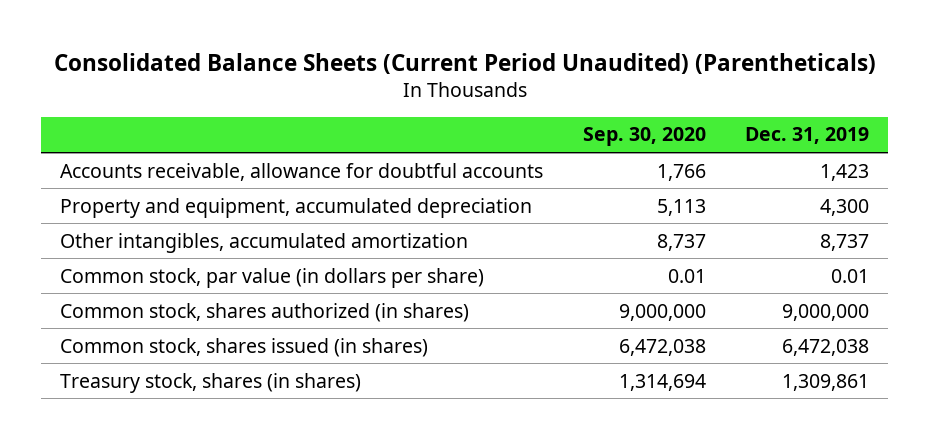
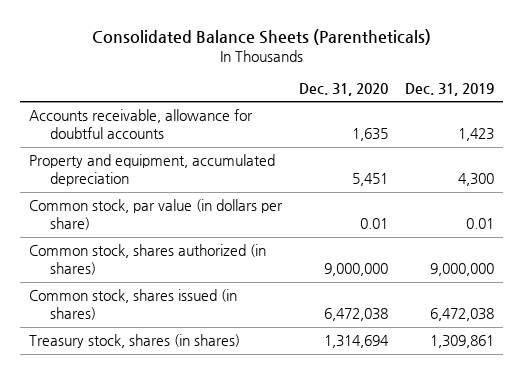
[53,52,876,74] Consolidated Balance Sheets (Current Period Unaudited) (Parentheticals) -> [91,28,431,45] Consolidated Balance Sheets (Parentheticals)
[582,127,706,147] Sep. 30, 2020 -> none
none -> [299,82,389,96] Dec. 31, 2020
[60,232,469,253] Other intangibles, accumulated amortization -> none

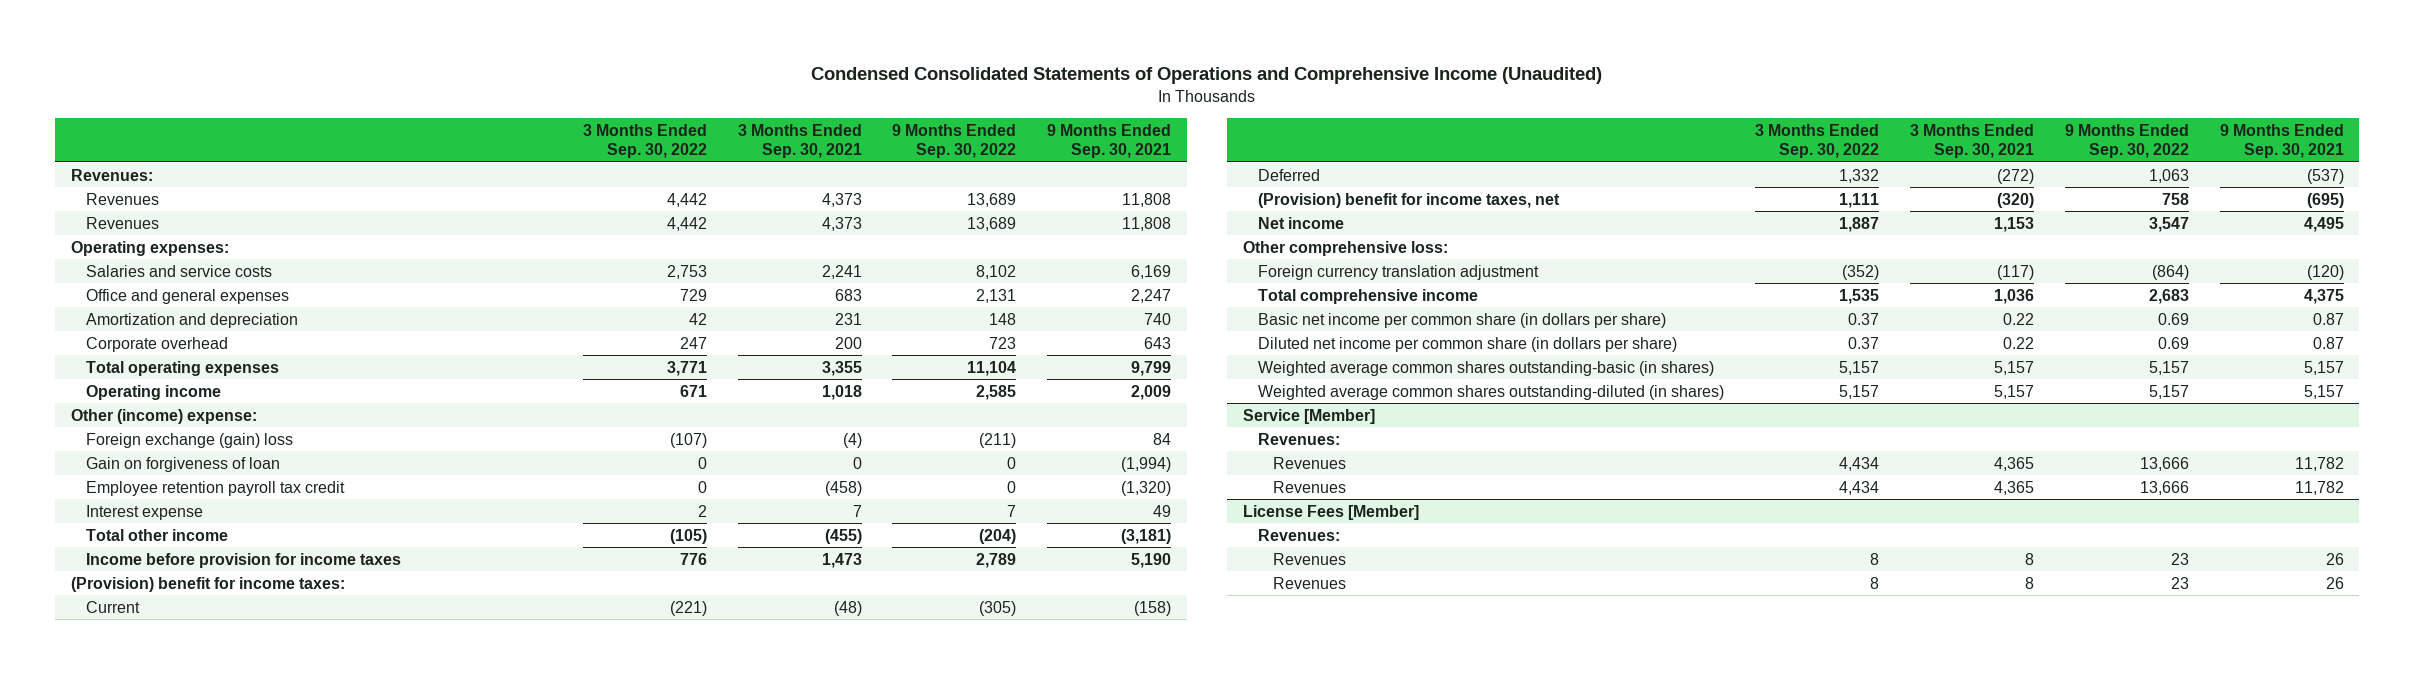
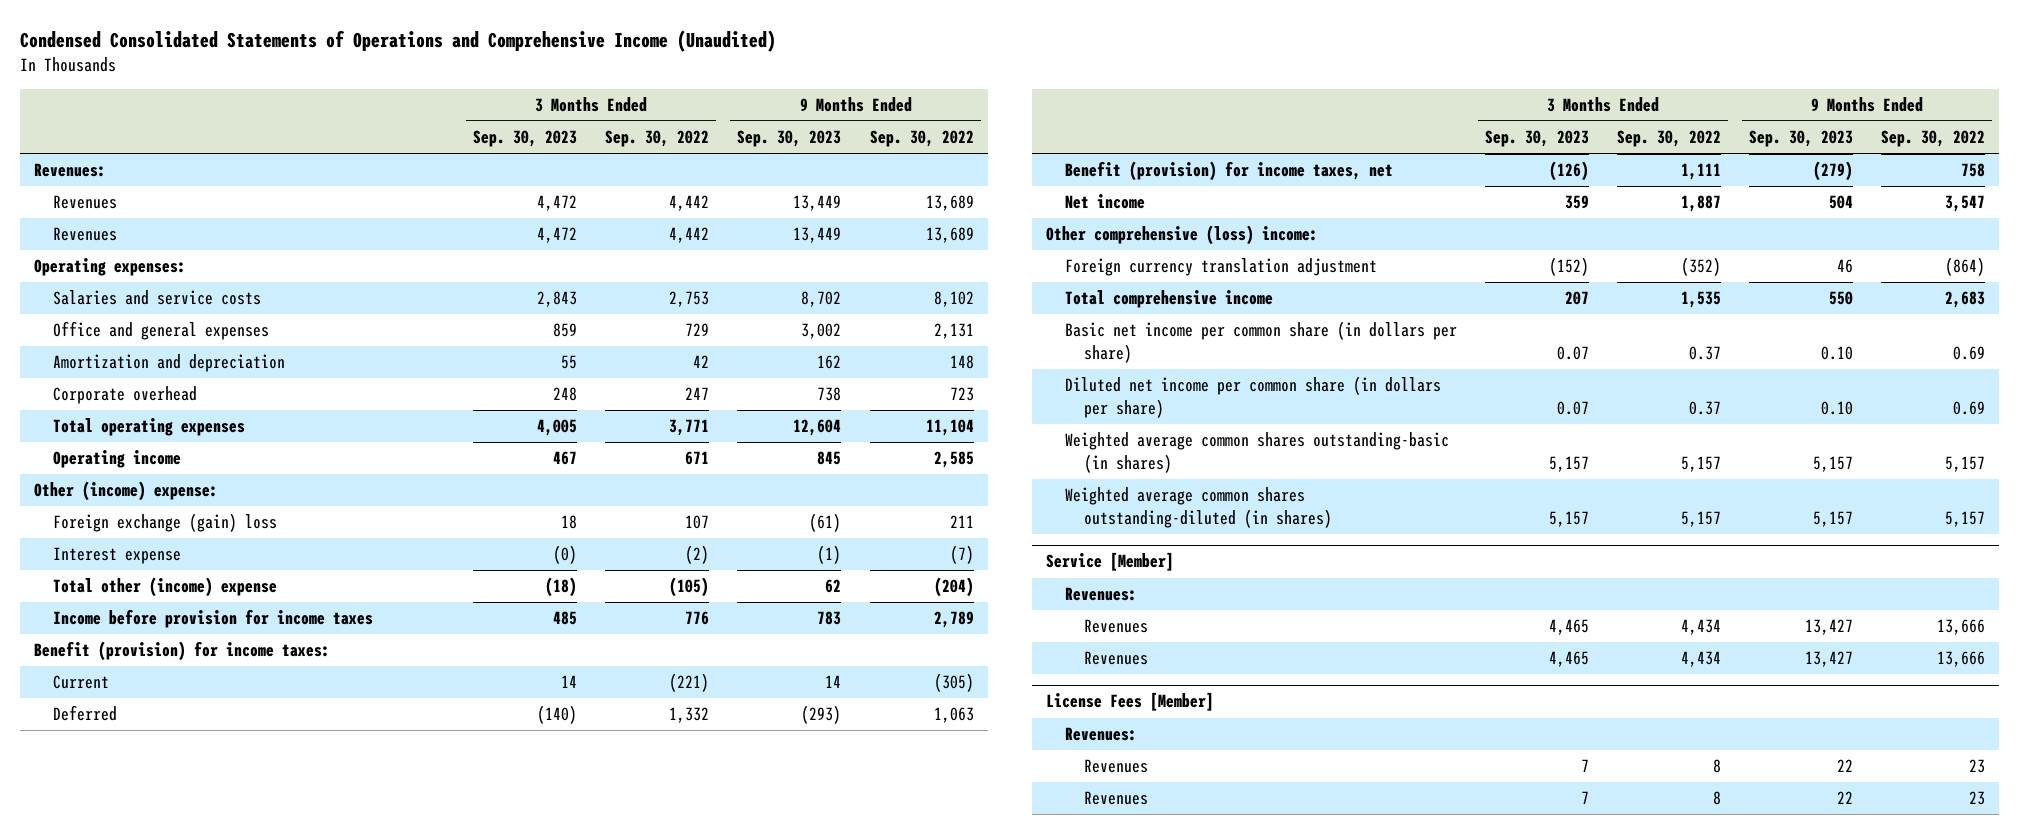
[737,123,862,158] 3 Months Ended Sep. 30, 2021 -> none
[1047,123,1172,158] 9 Months Ended Sep. 30, 2021 -> none
none -> [473,130,578,148] Sep. 30, 2023
none -> [737,130,842,148] Sep. 30, 2023
[85,456,280,472] Gain on forgiveness of loan -> none
[85,480,345,496] Employee retention payroll tax credit -> none
[669,432,707,448] (107) -> [685,515,710,530] 107
[979,432,1017,448] (211) -> [949,515,974,529] 211
[697,504,707,517] 2 -> [685,545,710,565] (2)
[1007,504,1017,517] 7 -> [949,545,974,565] (7)
[85,528,228,541] Total other income -> [53,577,278,598] Total other (income) expense
[70,576,345,592] (Provision) benefit for income taxes: -> [34,641,331,662] Benefit (provision) for income taxes:
[1257,192,1560,208] (Provision) benefit for income taxes, net -> [1064,161,1393,182] Benefit (provision) for income taxes, net
[1242,240,1448,256] Other comprehensive loss: -> [1045,225,1318,246] Other comprehensive (loss) income:

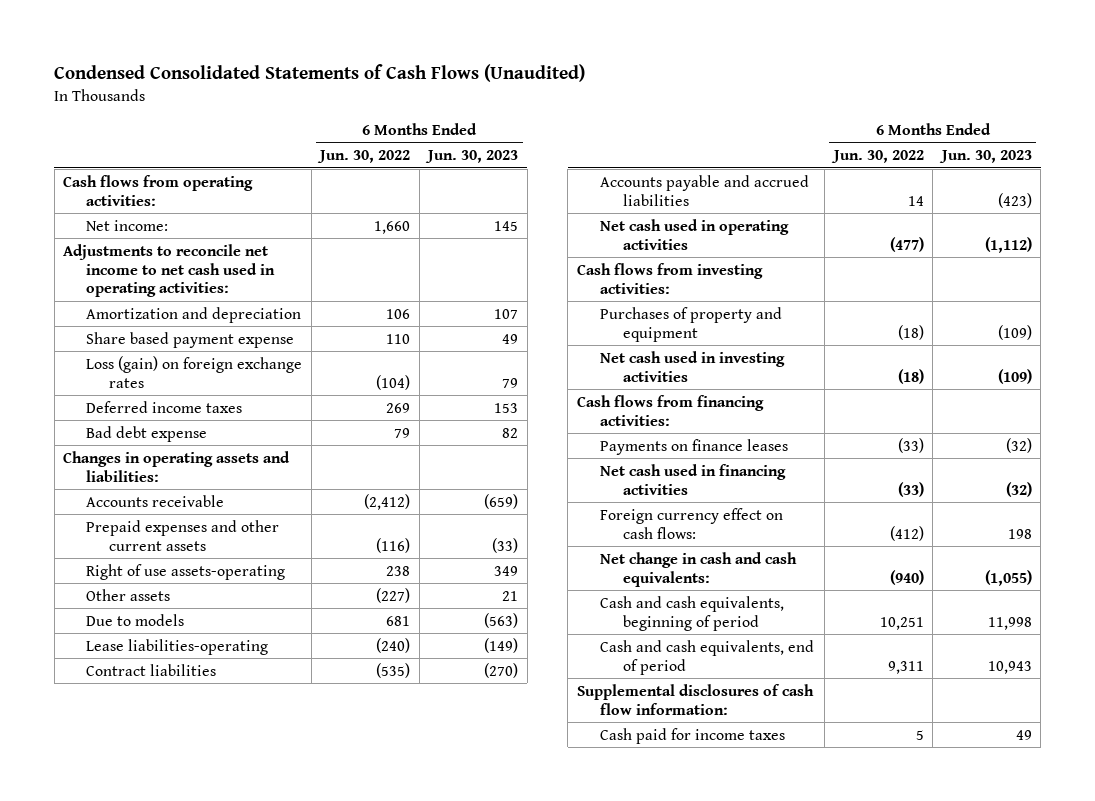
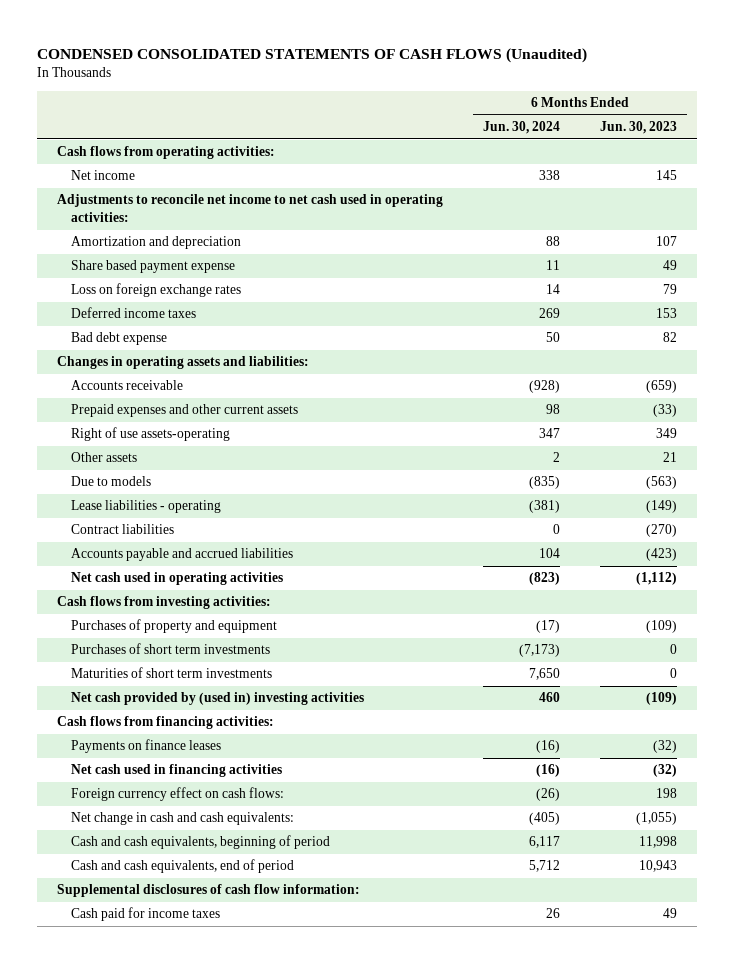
[54,64,586,83] Condensed Consolidated Statements of Cash Flows (Unaudited) -> [37,47,588,63] CONDENSED CONSOLIDATED STATEMENTS OF CASH FLOWS (Unaudited)
[317,149,411,163] Jun. 30, 2022 -> none
none -> [483,121,561,135] Jun. 30, 2024
[86,219,169,231] Net income: -> [70,170,135,181] Net income
[86,355,303,388] Loss (gain) on foreign exchange rates -> [70,283,241,298] Loss on foreign exchange rates
[86,638,269,655] Lease liabilities-operating -> [70,500,221,514] Lease liabilities - operating
none -> [70,643,270,655] Purchases of short term investments
none -> [70,667,272,679] Maturities of short term investments
[599,350,785,382] Net cash used in investing activities -> [70,692,364,706] Net cash provided by (used in) investing activities

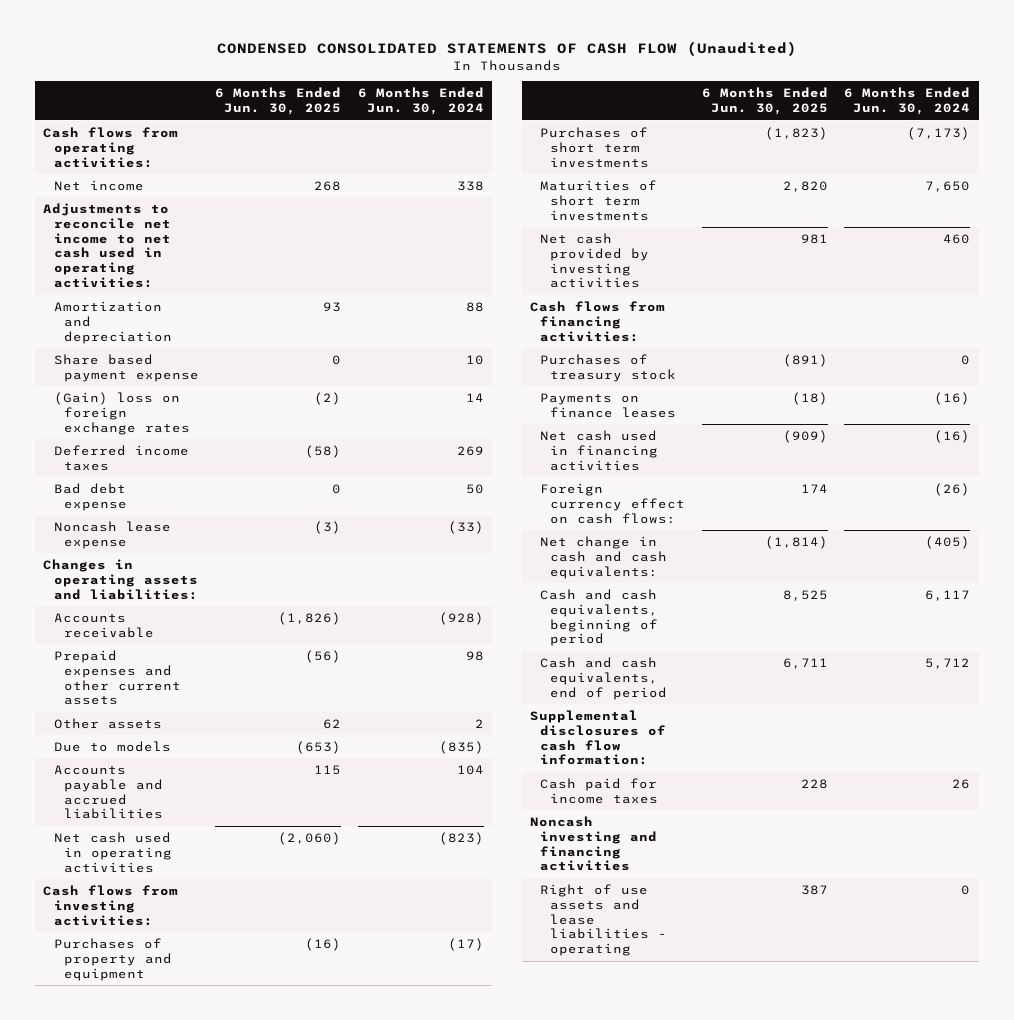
[37,47,588,63] CONDENSED CONSOLIDATED STATEMENTS OF CASH FLOWS (Unaudited) -> [216,41,797,57] CONDENSED CONSOLIDATED STATEMENTS OF CASH FLOW (Unaudited)
[600,121,678,135] Jun. 30, 2023 -> none
none -> [215,87,342,116] 6 Months Ended Jun. 30, 2025
[546,260,561,271] 11 -> [465,354,484,365] 10
[70,283,241,298] Loss on foreign exchange rates -> [53,391,190,435] (Gain) loss on foreign exchange rates
none -> [53,520,171,549] Noncash lease expense
[70,427,230,442] Right of use assets-operating -> none
[70,500,221,514] Lease liabilities - operating -> none
[70,524,174,535] Contract liabilities -> none
[70,692,364,706] Net cash provided by (used in) investing activities -> [540,232,650,289] Net cash provided by investing activities
none -> [540,353,677,382] Purchases of treasury stock
none -> [529,815,658,872] Noncash investing and financing activities
none -> [540,883,668,957] Right of use assets and lease liabilities - operating

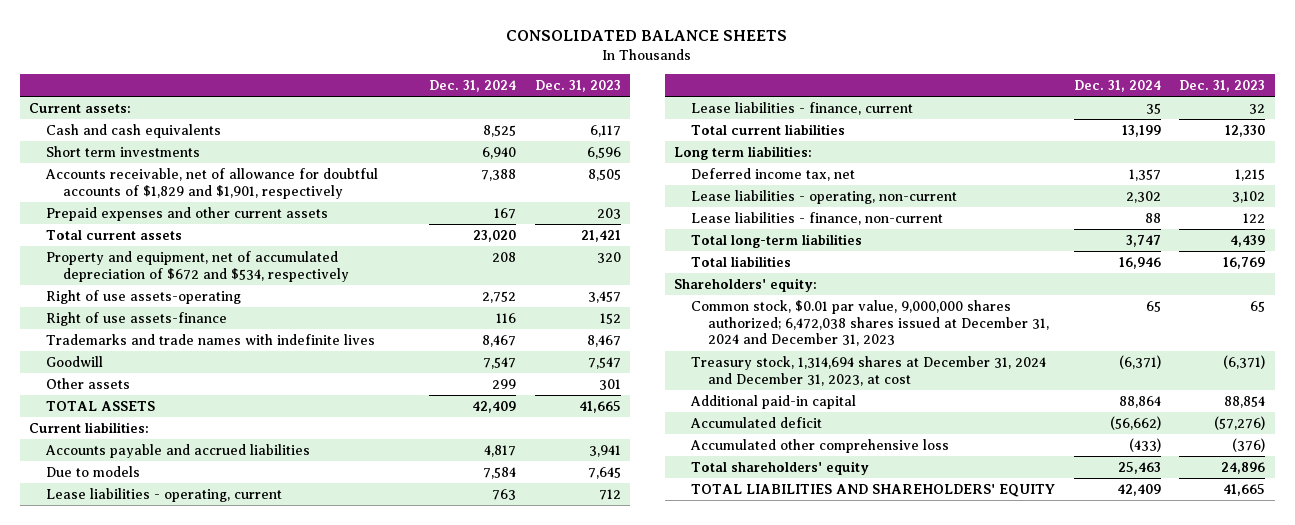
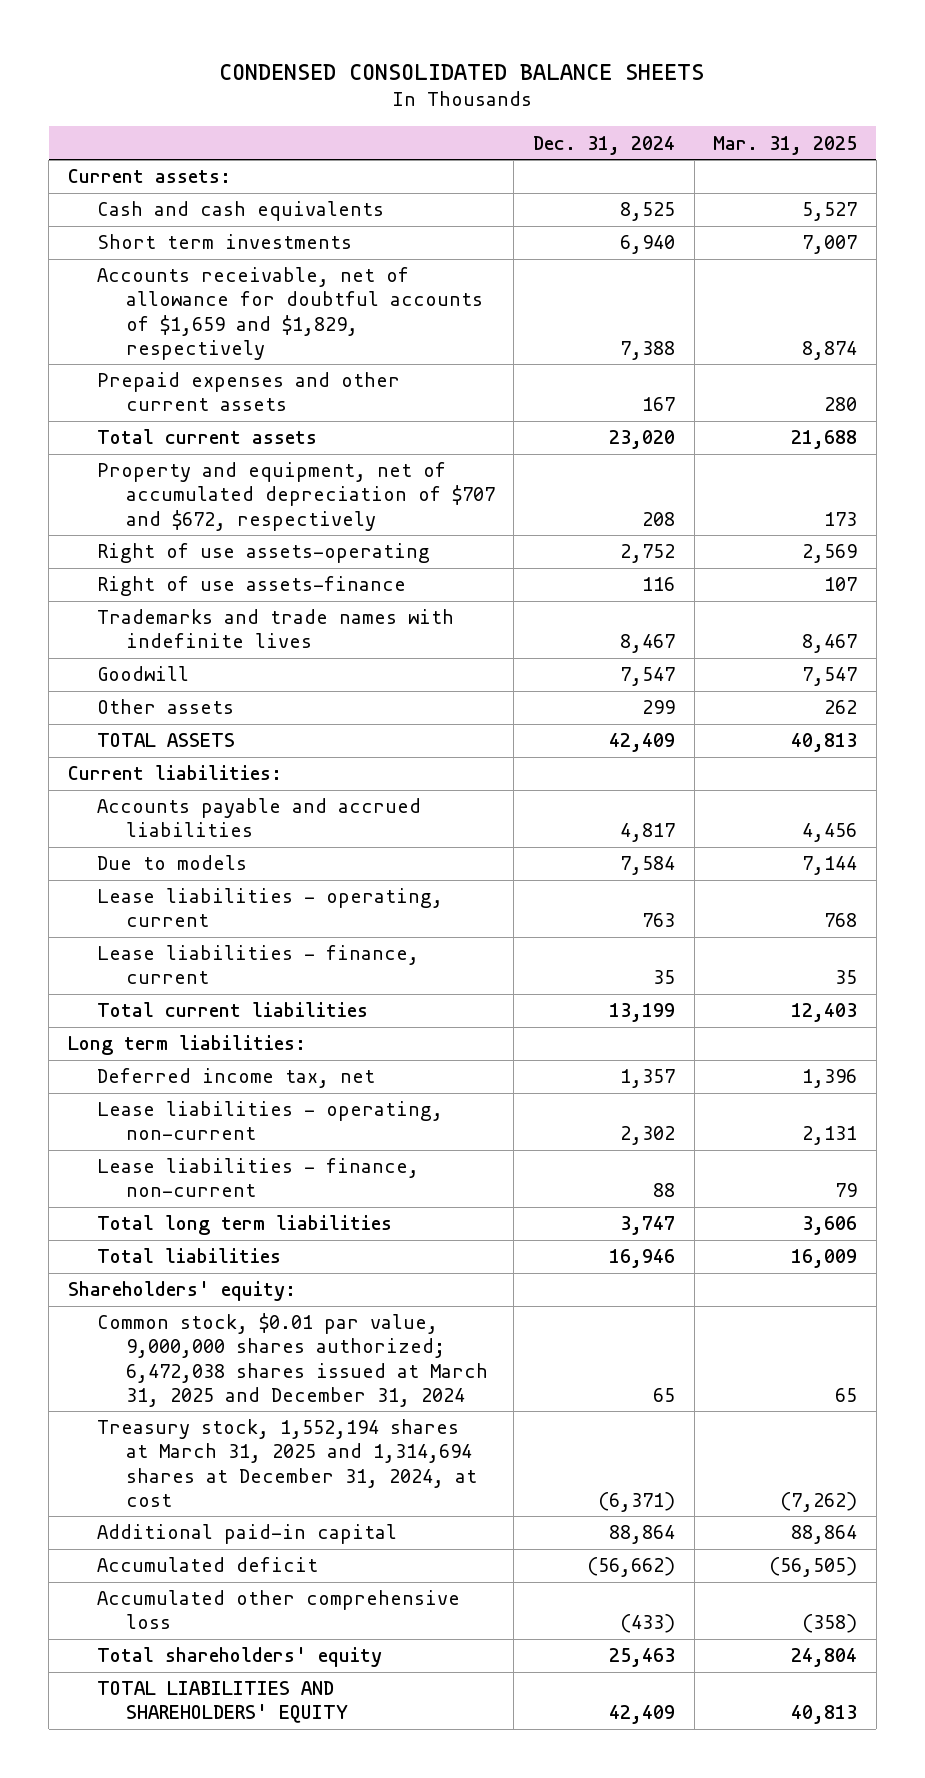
[506,30,788,42] CONSOLIDATED BALANCE SHEETS -> [219,63,705,80] CONDENSED CONSOLIDATED BALANCE SHEETS
[534,79,621,92] Dec. 31, 2023 -> none
none -> [713,135,858,155] Mar. 31, 2025
[45,167,379,199] Accounts receivable, net of allowance for doubtful accounts of $1,829 and $1,901, respectively -> [96,267,483,360] Accounts receivable, net of allowance for doubtful accounts of $1,659 and $1,829, respectively
[46,250,350,282] Property and equipment, net of accumulated depreciation of $672 and $534, respectively -> [96,462,495,531] Property and equipment, net of accumulated depreciation of $707 and $672, respectively
[691,233,863,248] Total long-term liabilities -> [96,1215,392,1236] Total long term liabilities
[691,299,1050,347] Common stock, $0.01 par value, 9,000,000 shares authorized; 6,472,038 shares issued at December 31, 2024 and December 31, 2023 -> [96,1313,488,1407] Common stock, $0.01 par value, 9,000,000 shares authorized; 6,472,038 shares issued at March 31, 2025 and December 31, 2024
[691,355,1047,386] Treasury stock, 1,314,694 shares at December 31, 2024 and December 31, 2023, at cost -> [96,1419,477,1507] Treasury stock, 1,552,194 shares at March 31, 2025 and 1,314,694 shares at December 31, 2024, at cost

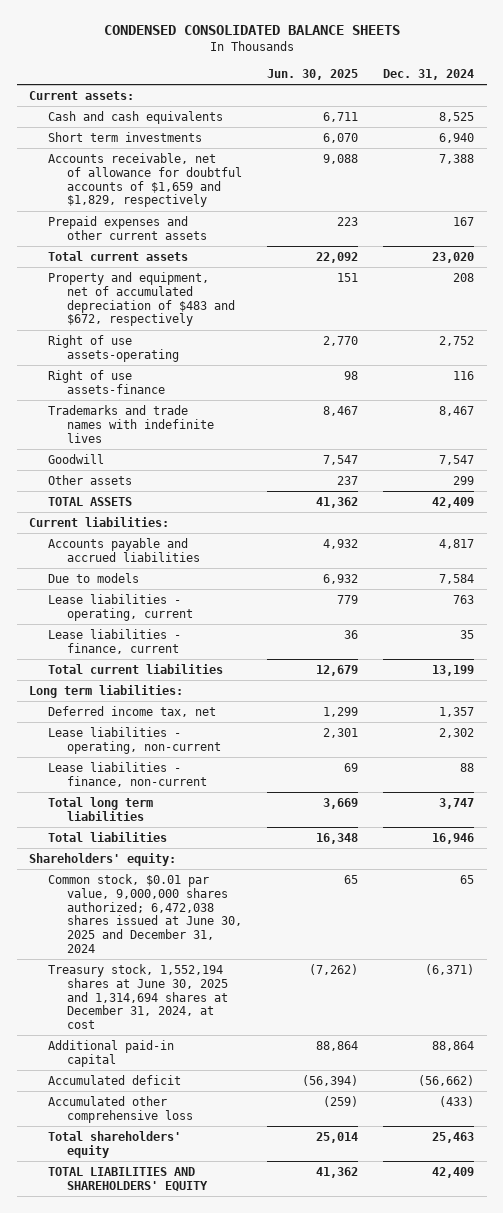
[713,135,858,155] Mar. 31, 2025 -> none
none -> [267,69,359,81] Jun. 30, 2025
[96,462,495,531] Property and equipment, net of accumulated depreciation of $707 and $672, respectively -> [48,271,236,327] Property and equipment, net of accumulated depreciation of $483 and $672, respectively
[96,1313,488,1407] Common stock, $0.01 par value, 9,000,000 shares authorized; 6,472,038 shares issued at March 31, 2025 and December 31, 2024 -> [48,873,243,954] Common stock, $0.01 par value, 9,000,000 shares authorized; 6,472,038 shares issued at June 30, 2025 and December 31, 2024
[96,1419,477,1507] Treasury stock, 1,552,194 shares at March 31, 2025 and 1,314,694 shares at December 31, 2024, at cost -> [48,963,229,1030] Treasury stock, 1,552,194 shares at June 30, 2025 and 1,314,694 shares at December 31, 2024, at cost

